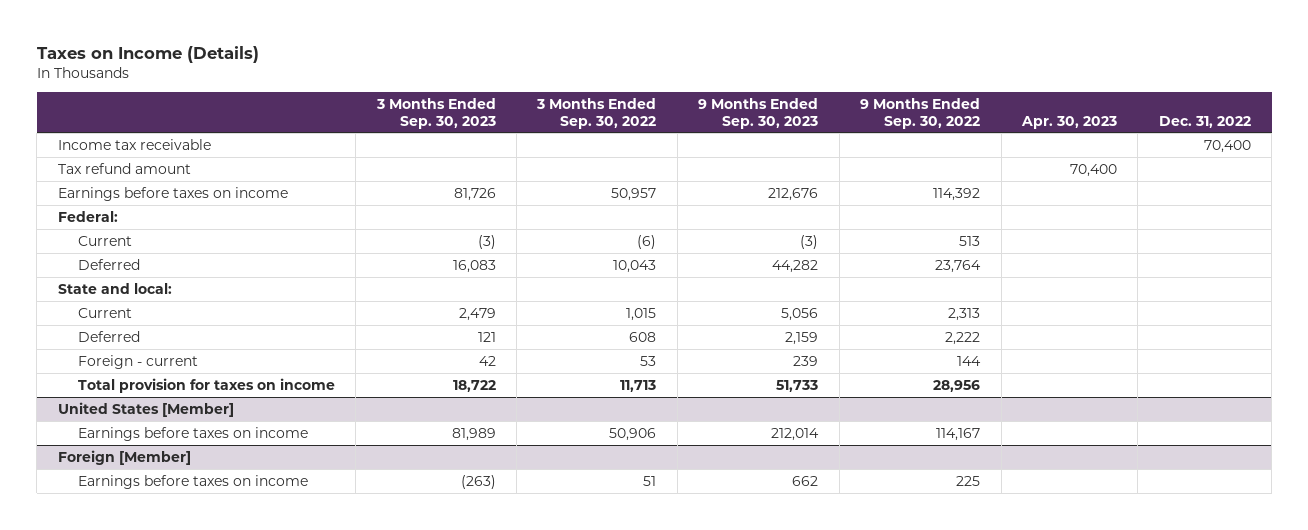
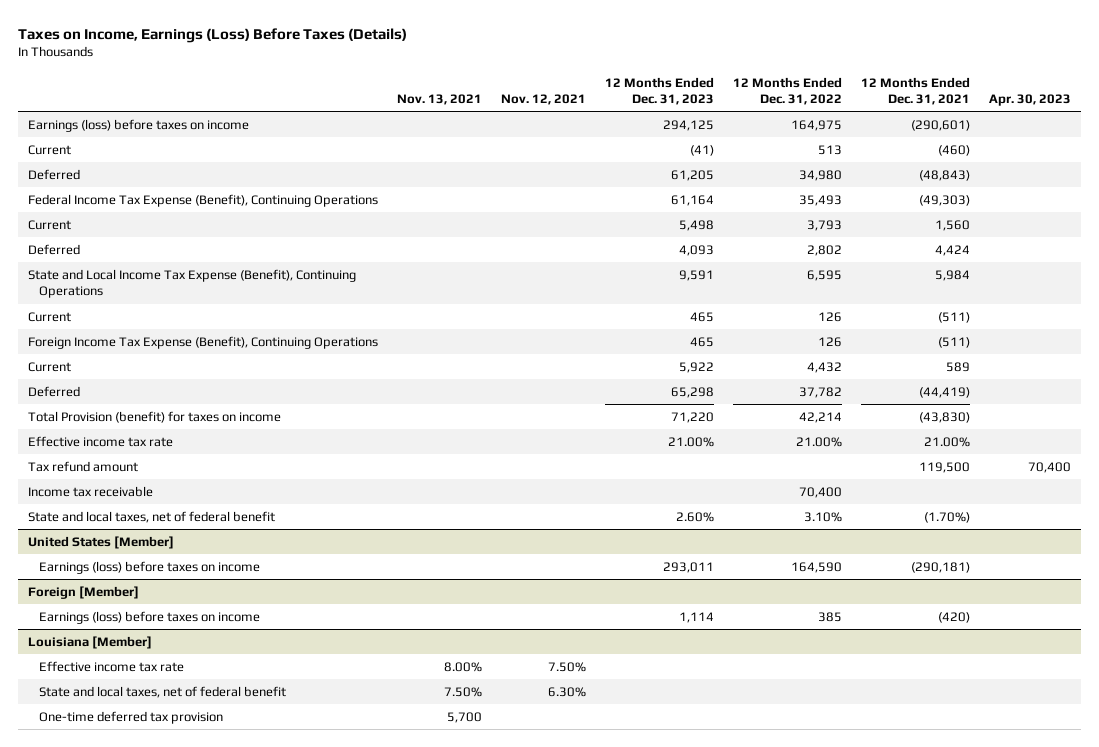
[36,45,259,63] Taxes on Income (Details) -> [18,27,408,43] Taxes on Income, Earnings (Loss) Before Taxes (Details)
[375,97,496,129] 3 Months Ended Sep. 30, 2023 -> none
[536,97,657,129] 3 Months Ended Sep. 30, 2022 -> none
[698,97,819,129] 9 Months Ended Sep. 30, 2023 -> none
[860,97,981,129] 9 Months Ended Sep. 30, 2022 -> none
[1158,115,1251,128] Dec. 31, 2022 -> none
none -> [396,93,482,105] Nov. 13, 2021
none -> [500,93,586,105] Nov. 12, 2021
none -> [604,76,714,105] 12 Months Ended Dec. 31, 2023
none -> [733,76,843,105] 12 Months Ended Dec. 31, 2022
none -> [861,76,971,105] 12 Months Ended Dec. 31, 2021
[57,210,118,222] Federal: -> none
[57,186,288,201] Earnings before taxes on income -> [27,118,249,132] Earnings (loss) before taxes on income
[57,282,172,294] State and local: -> none
none -> [27,193,378,207] Federal Income Tax Expense (Benefit), Continuing Operations
none -> [27,268,356,299] State and Local Income Tax Expense (Benefit), Continuing Operations
[77,354,198,369] Foreign - current -> [27,311,71,322] Current
none -> [27,335,378,349] Foreign Income Tax Expense (Benefit), Continuing Operations
none -> [27,361,71,372] Current
none -> [27,385,80,397] Deferred
[77,377,335,393] Total provision for taxes on income -> [27,410,281,423] Total Provision (benefit) for taxes on income
none -> [27,435,173,447] Effective income tax rate
[57,162,191,174] Tax refund amount -> [27,460,138,472] Tax refund amount
[57,138,211,150] Income tax receivable -> [27,485,153,497] Income tax receivable
none -> [27,510,275,523] State and local taxes, net of federal benefit
[77,426,308,441] Earnings before taxes on income -> [39,560,261,574] Earnings (loss) before taxes on income
[77,474,308,489] Earnings before taxes on income -> [39,610,261,624] Earnings (loss) before taxes on income
none -> [27,635,152,649] Louisiana [Member]
none -> [39,660,185,672] Effective income tax rate
none -> [39,685,287,698] State and local taxes, net of federal benefit
none -> [39,710,224,724] One-time deferred tax provision

